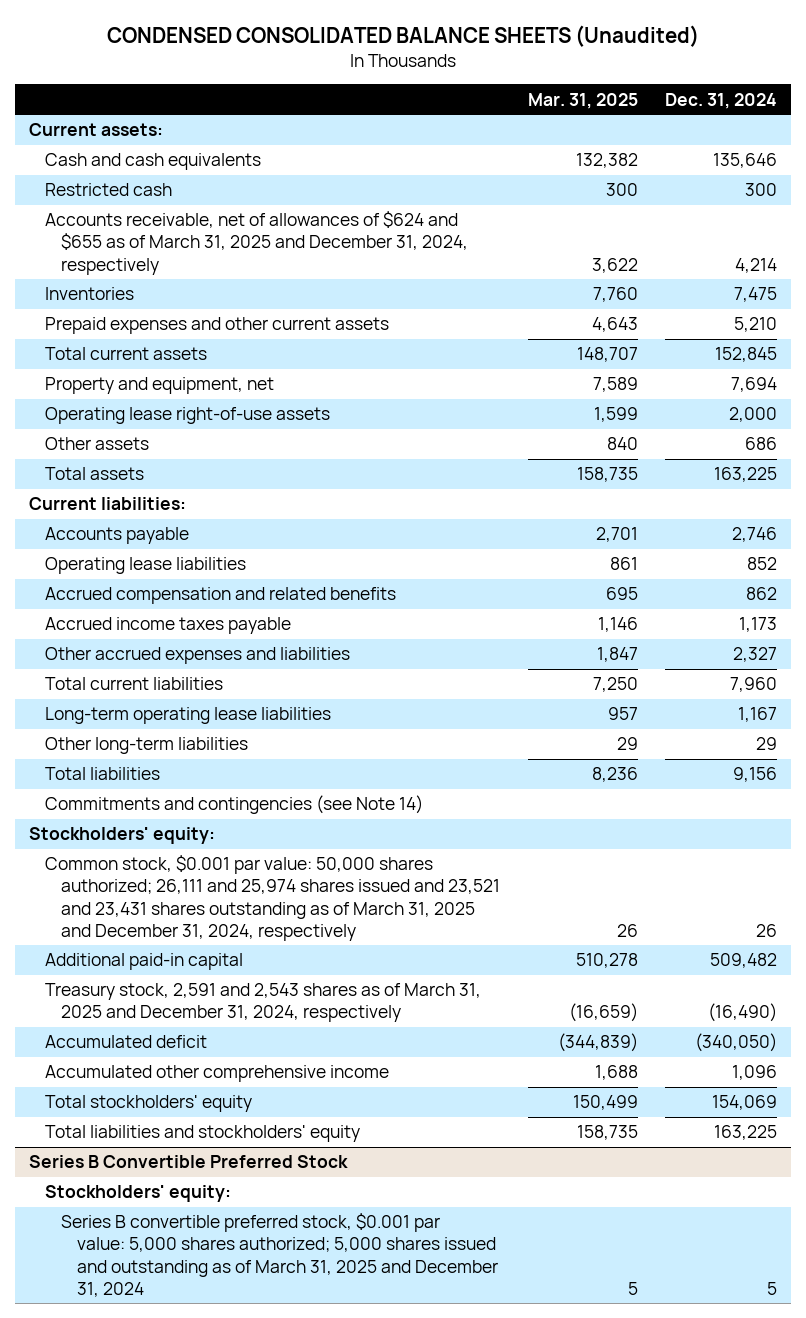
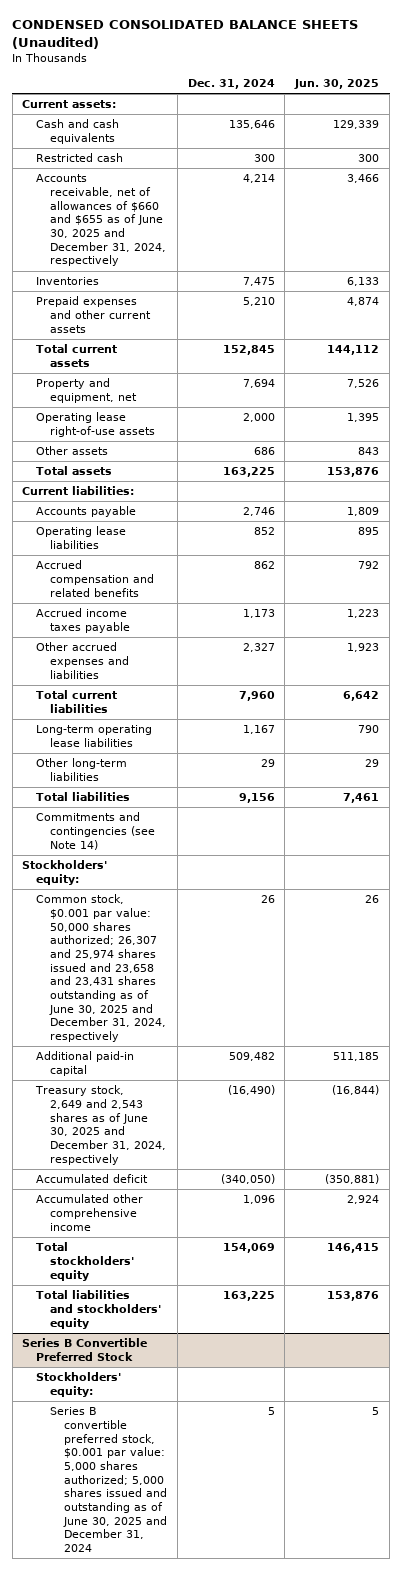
[527,92,638,109] Mar. 31, 2025 -> none
none -> [294,79,380,90] Jun. 30, 2025
[45,211,469,275] Accounts receivable, net of allowances of $624 and $655 as of March 31, 2025 and December 31, 2024, respectively -> [36,174,167,267] Accounts receivable, net of allowances of $660 and $655 as of June 30, 2025 and December 31, 2024, respectively
[45,855,501,941] Common stock, $0.001 par value: 50,000 shares authorized; 26,111 and 25,974 shares issued and 23,521 and 23,431 shares outstanding as of March 31, 2025 and December 31, 2024, respectively -> [36,894,167,1043] Common stock, $0.001 par value: 50,000 shares authorized; 26,307 and 25,974 shares issued and 23,658 and 23,431 shares outstanding as of June 30, 2025 and December 31, 2024, respectively
[45,983,482,1023] Treasury stock, 2,591 and 2,543 shares as of March 31, 2025 and December 31, 2024, respectively -> [35,1085,167,1165] Treasury stock, 2,649 and 2,543 shares as of June 30, 2025 and December 31, 2024, respectively
[61,1213,499,1297] Series B convertible preferred stock, $0.001 par value: 5,000 shares authorized; 5,000 shares issued and outstanding as of March 31, 2025 and December 31, 2024 -> [50,1407,167,1553] Series B convertible preferred stock, $0.001 par value: 5,000 shares authorized; 5,000 shares issued and outstanding as of June 30, 2025 and December 31, 2024

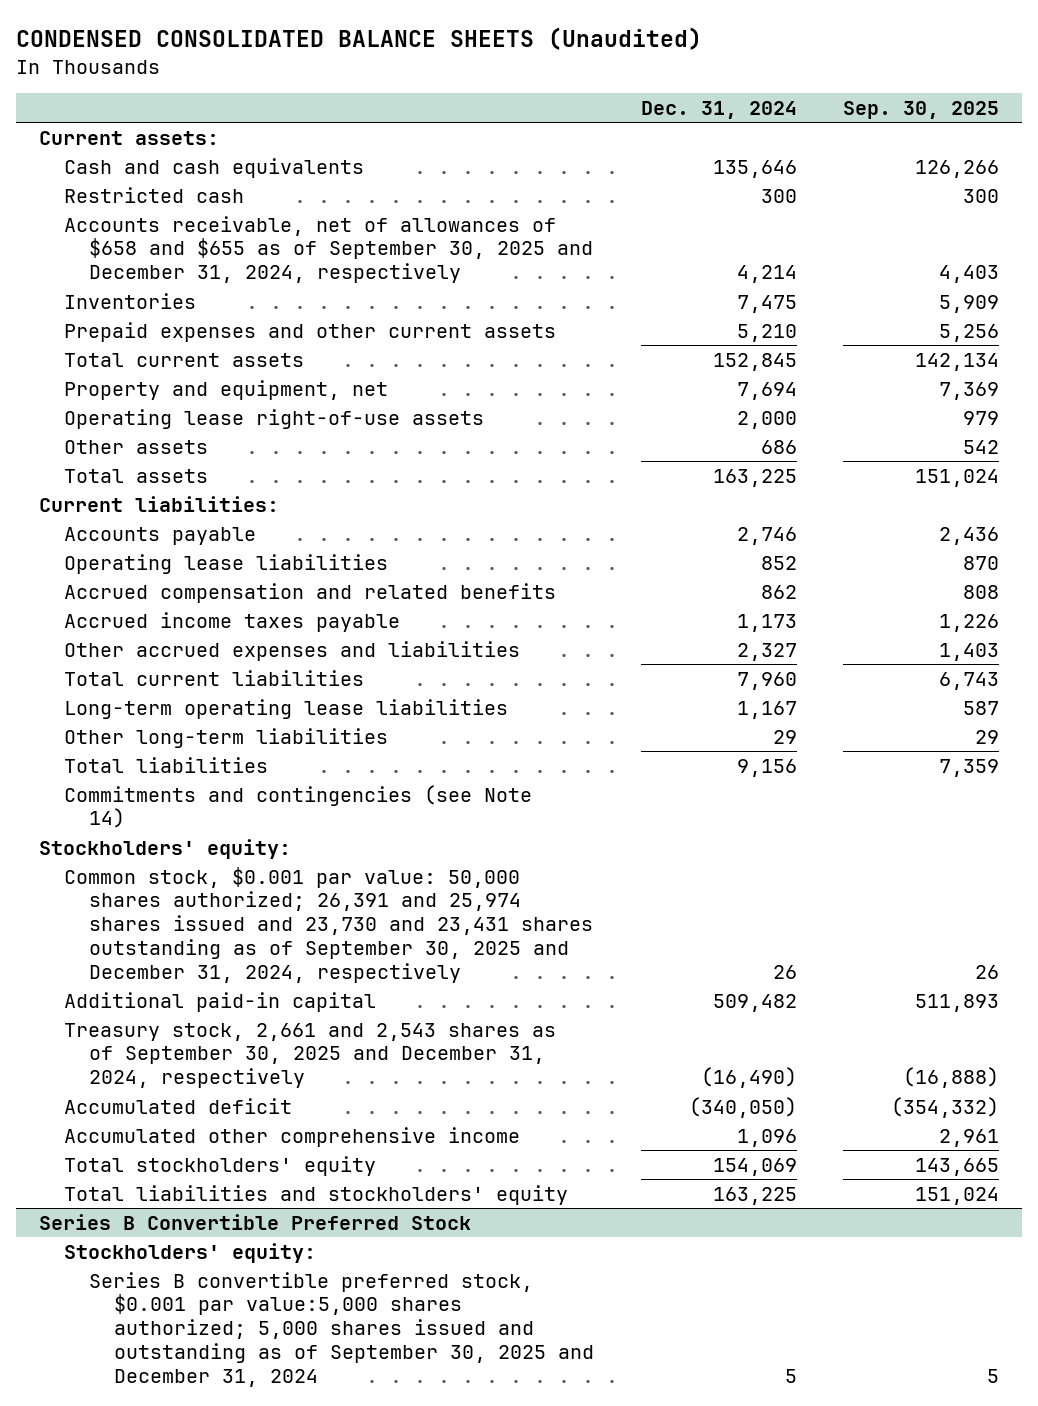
[294,79,380,90] Jun. 30, 2025 -> none
none -> [843,101,1000,120] Sep. 30, 2025
[36,174,167,267] Accounts receivable, net of allowances of $660 and $655 as of June 30, 2025 and December 31, 2024, respectively -> [64,215,594,284] Accounts receivable, net of allowances of $658 and $655 as of September 30, 2025 and December 31, 2024, respectively
[36,894,167,1043] Common stock, $0.001 par value: 50,000 shares authorized; 26,307 and 25,974 shares issued and 23,658 and 23,431 shares outstanding as of June 30, 2025 and December 31, 2024, respectively -> [64,866,594,984] Common stock, $0.001 par value: 50,000 shares authorized; 26,391 and 25,974 shares issued and 23,730 and 23,431 shares outstanding as of September 30, 2025 and December 31, 2024, respectively
[35,1085,167,1165] Treasury stock, 2,649 and 2,543 shares as of June 30, 2025 and December 31, 2024, respectively -> [64,1022,557,1089] Treasury stock, 2,661 and 2,543 shares as of September 30, 2025 and December 31, 2024, respectively
[50,1407,167,1553] Series B convertible preferred stock, $0.001 par value: 5,000 shares authorized; 5,000 shares issued and outstanding as of June 30, 2025 and December 31, 2024 -> [89,1271,595,1388] Series B convertible preferred stock, $0.001 par value:5,000 shares authorized; 5,000 shares issued and outstanding as of September 30, 2025 and December 31, 2024

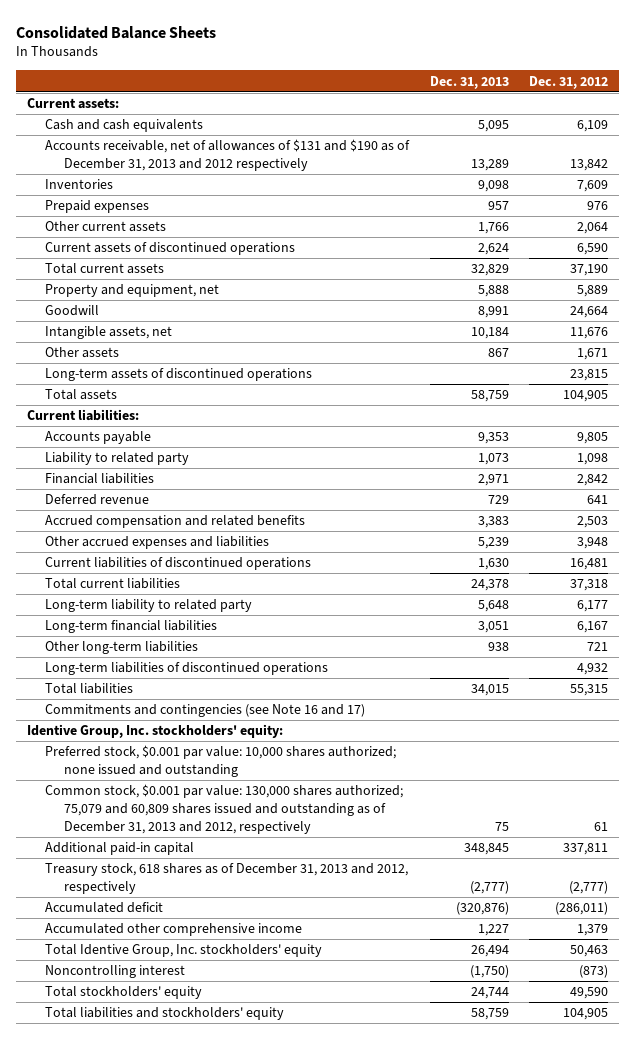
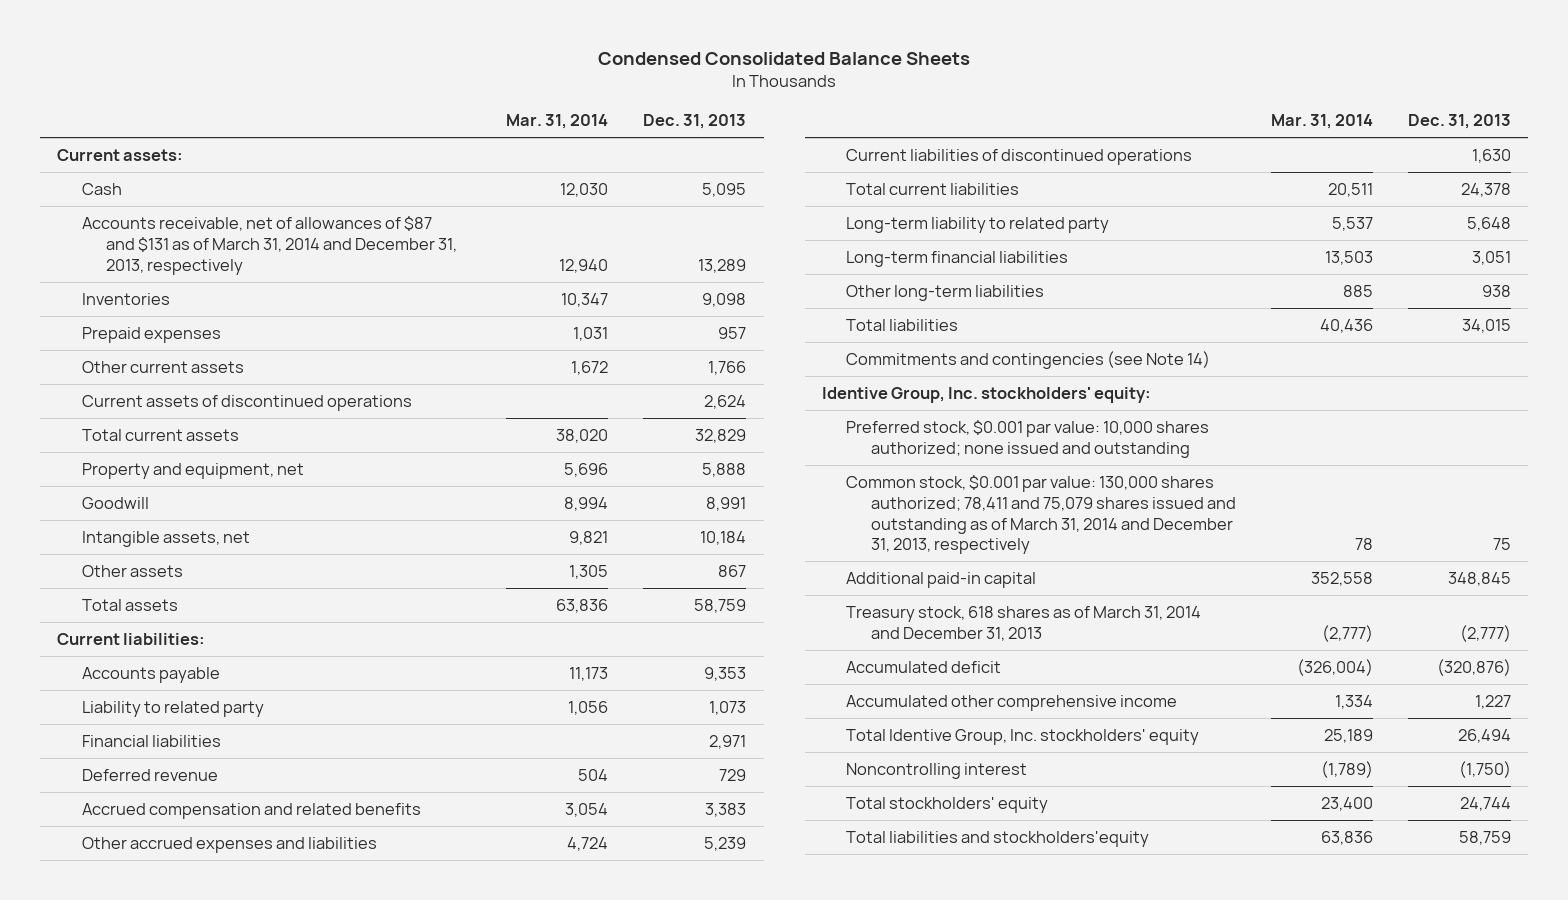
[16,25,217,39] Consolidated Balance Sheets -> [598,52,971,66] Condensed Consolidated Balance Sheets
[529,75,609,89] Dec. 31, 2012 -> none
none -> [506,114,609,130] Mar. 31, 2014
[45,119,204,133] Cash and cash equivalents -> [81,182,122,195] Cash
[45,139,411,171] Accounts receivable, net of allowances of $131 and $190 as of December 31, 2013 and 2012 respectively -> [81,215,458,275] Accounts receivable, net of allowances of $87 and $131 as of March 31, 2014 and December 31, 2013, respectively
[45,368,313,382] Long-term assets of discontinued operations -> none
[45,662,329,676] Long-term liabilities of discontinued operations -> none
[45,704,366,718] Commitments and contingencies (see Note 16 and 17) -> [846,350,1211,369] Commitments and contingencies (see Note 14)
[45,784,404,834] Common stock, $0.001 par value: 130,000 shares authorized; 75,079 and 60,809 shares issued and outstanding as of December 31, 2013 and 2012, respectively -> [846,474,1236,555] Common stock, $0.001 par value: 130,000 shares authorized; 78,411 and 75,079 shares issued and outstanding as of March 31, 2014 and December 31, 2013, respectively
[45,863,409,894] Treasury stock, 618 shares as of December 31, 2013 and 2012, respectively -> [846,605,1202,641] Treasury stock, 618 shares as of March 31, 2014 and December 31, 2013
[45,1007,285,1021] Total liabilities and stockholders' equity -> [846,830,1150,847] Total liabilities and stockholders'equity

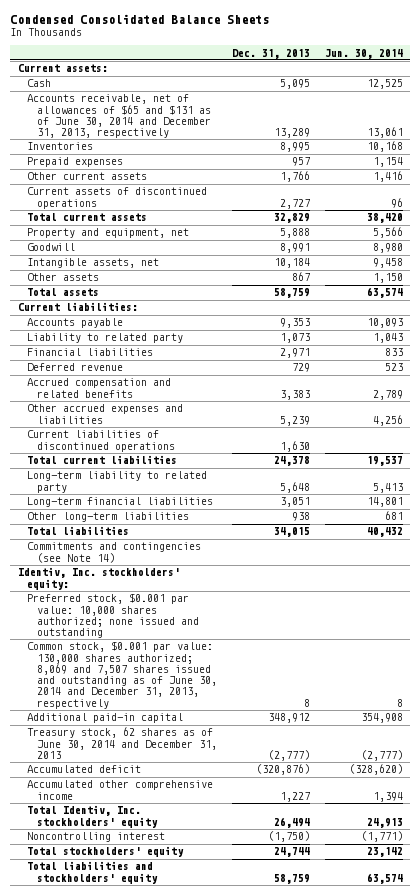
[506,114,609,130] Mar. 31, 2014 -> none
none -> [324,48,403,59] Jun. 30, 2014
[81,215,458,275] Accounts receivable, net of allowances of $87 and $131 as of March 31, 2014 and December 31, 2013, respectively -> [27,94,212,139] Accounts receivable, net of allowances of $65 and $131 as of June 30, 2014 and December 31, 2013, respectively
[702,292,747,307] 9,098 -> [280,142,311,153] 8,995
[704,394,747,409] 2,624 -> [280,198,311,209] 2,727
[822,386,1152,403] Identive Group, Inc. stockholders' equity: -> [17,567,180,590] Identiv, Inc. stockholders' equity:
[846,474,1236,555] Common stock, $0.001 par value: 130,000 shares authorized; 78,411 and 75,079 shares issued and outstanding as of March 31, 2014 and December 31, 2013, respectively -> [27,641,218,709] Common stock, $0.001 par value: 130,000 shares authorized; 8,069 and 7,507 shares issued and outstanding as of June 30, 2014 and December 31, 2013, respectively
[1492,538,1511,551] 75 -> [304,698,311,707] 8
[1447,571,1511,586] 348,845 -> [268,713,311,724] 348,912
[846,605,1202,641] Treasury stock, 618 shares as of March 31, 2014 and December 31, 2013 -> [27,727,218,759] Treasury stock, 62 shares as of June 30, 2014 and December 31, 2013
[846,728,1200,745] Total Identive Group, Inc. stockholders' equity -> [27,805,159,828] Total Identiv, Inc. stockholders' equity
[846,830,1150,847] Total liabilities and stockholders'equity -> [27,861,159,884] Total liabilities and stockholders' equity

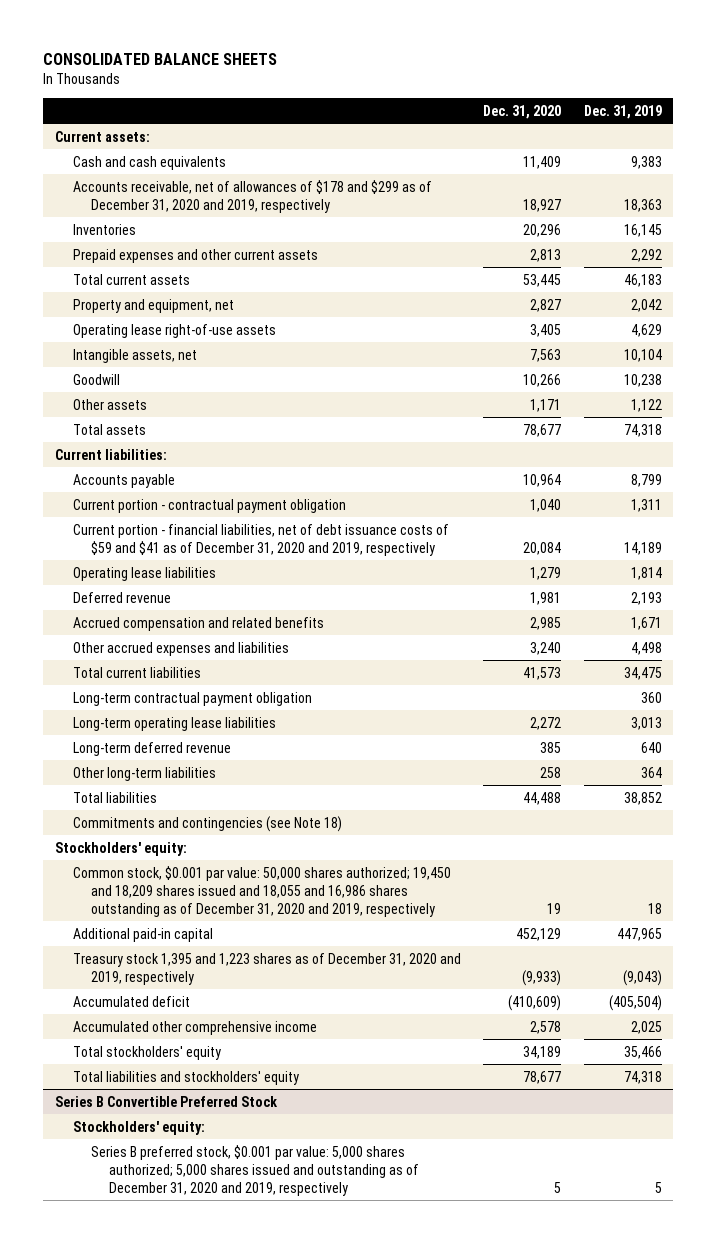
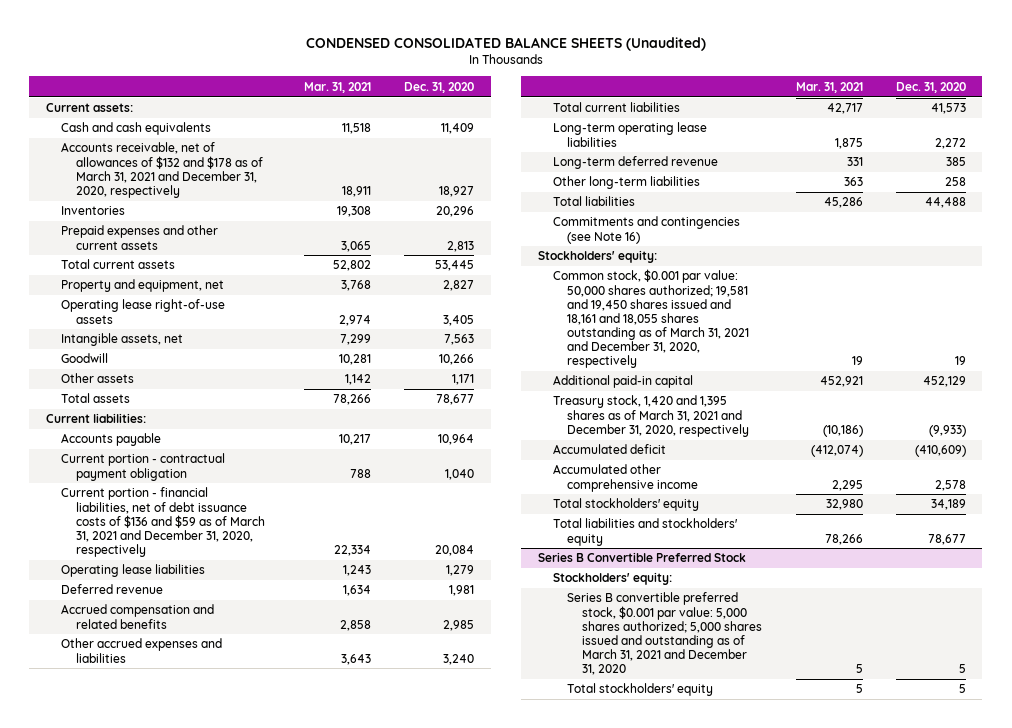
[43,53,278,66] CONSOLIDATED BALANCE SHEETS -> [305,37,706,52] CONDENSED CONSOLIDATED BALANCE SHEETS (Unaudited)
[583,104,662,119] Dec. 31, 2019 -> none
none -> [303,81,371,93] Mar. 31, 2021
[72,179,432,213] Accounts receivable, net of allowances of $178 and $299 as of December 31, 2020 and 2019, respectively -> [60,142,263,198] Accounts receivable, net of allowances of $132 and $178 as of March 31, 2021 and December 31, 2020, respectively
[72,523,449,556] Current portion - financial liabilities, net of debt issuance costs of $59 and $41 as of December 31, 2020 and 2019, respectively -> [60,487,265,557] Current portion - financial liabilities, net of debt issuance costs of $136 and $59 as of March 31, 2021 and December 31, 2020, respectively
[72,691,312,706] Long-term contractual payment obligation -> none
[72,815,342,832] Commitments and contingencies (see Note 18) -> [552,216,740,244] Commitments and contingencies (see Note 16)
[72,865,451,917] Common stock, $0.001 par value: 50,000 shares authorized; 19,450 and 18,209 shares issued and 18,055 and 16,986 shares outstanding as of December 31, 2020 and 2019, respectively -> [552,269,750,369] Common stock, $0.001 par value: 50,000 shares authorized; 19,581 and 19,450 shares issued and 18,161 and 18,055 shares outstanding as of March 31, 2021 and December 31, 2020, respectively
[72,952,461,985] Treasury stock 1,395 and 1,223 shares as of December 31, 2020 and 2019, respectively -> [552,395,750,437] Treasury stock, 1,420 and 1,395 shares as of March 31, 2021 and December 31, 2020, respectively
[91,1144,420,1196] Series B preferred stock, $0.001 par value: 5,000 shares authorized; 5,000 shares issued and outstanding as of December 31, 2020 and 2019, respectively -> [567,592,763,676] Series B convertible preferred stock, $0.001 par value: 5,000 shares authorized; 5,000 shares issued and outstanding as of March 31, 2021 and December 31, 2020
none -> [567,683,714,697] Total stockholders' equity

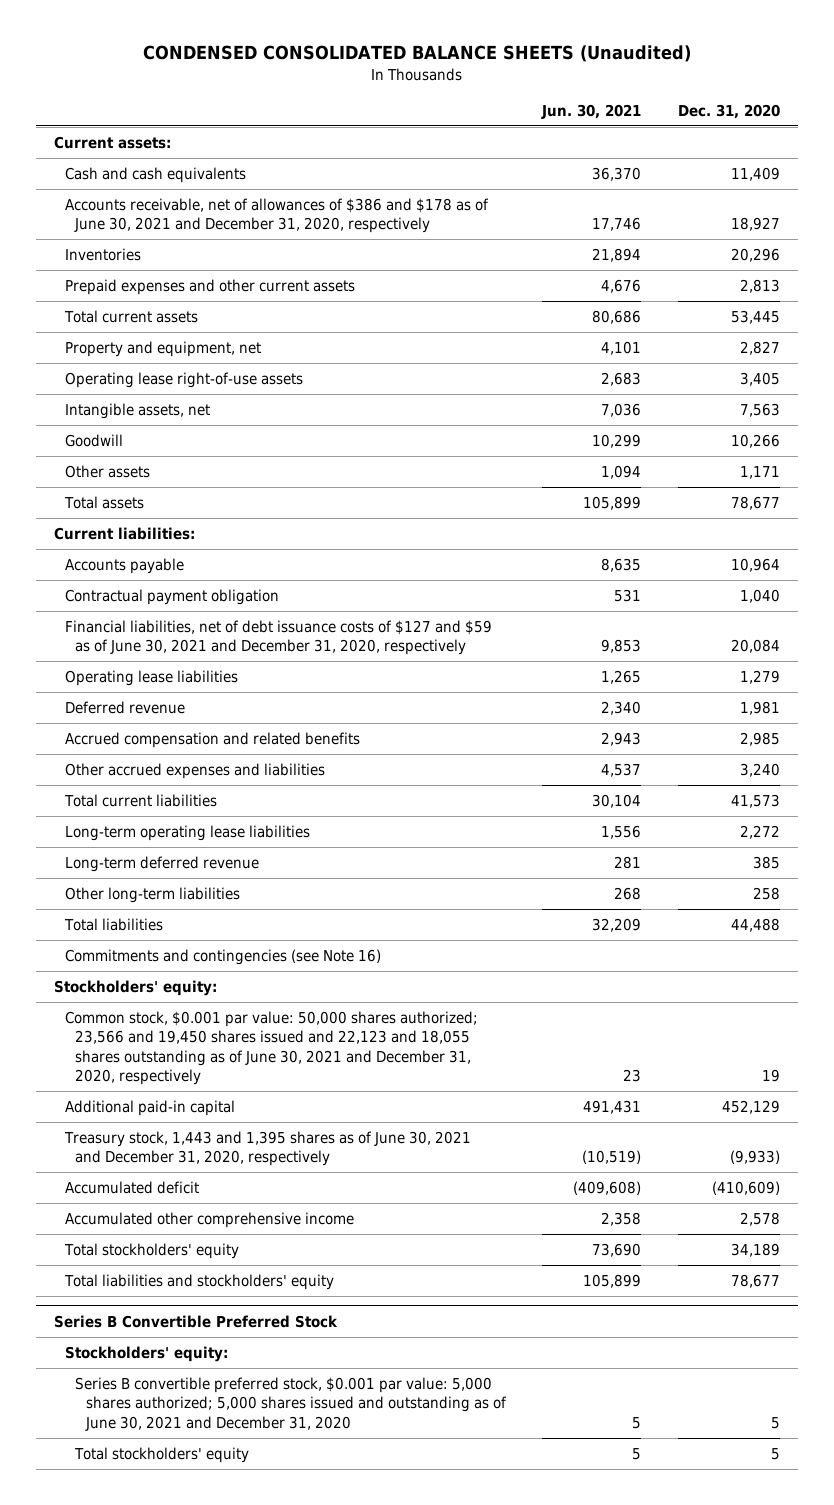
[303,81,371,93] Mar. 31, 2021 -> none
none -> [541,104,642,120] Jun. 30, 2021
[60,142,263,198] Accounts receivable, net of allowances of $132 and $178 as of March 31, 2021 and December 31, 2020, respectively -> [64,197,489,234] Accounts receivable, net of allowances of $386 and $178 as of June 30, 2021 and December 31, 2020, respectively
[60,453,225,481] Current portion - contractual payment obligation -> [64,588,279,605] Contractual payment obligation
[60,487,265,557] Current portion - financial liabilities, net of debt issuance costs of $136 and $59 as of March 31, 2021 and December 31, 2020, respectively -> [64,619,492,656] Financial liabilities, net of debt issuance costs of $127 and $59 as of June 30, 2021 and December 31, 2020, respectively
[552,269,750,369] Common stock, $0.001 par value: 50,000 shares authorized; 19,581 and 19,450 shares issued and 18,161 and 18,055 shares outstanding as of March 31, 2021 and December 31, 2020, respectively -> [64,1010,478,1086] Common stock, $0.001 par value: 50,000 shares authorized; 23,566 and 19,450 shares issued and 22,123 and 18,055 shares outstanding as of June 30, 2021 and December 31, 2020, respectively
[552,395,750,437] Treasury stock, 1,420 and 1,395 shares as of March 31, 2021 and December 31, 2020, respectively -> [63,1130,471,1167] Treasury stock, 1,443 and 1,395 shares as of June 30, 2021 and December 31, 2020, respectively
[567,592,763,676] Series B convertible preferred stock, $0.001 par value: 5,000 shares authorized; 5,000 shares issued and outstanding as of March 31, 2021 and December 31, 2020 -> [75,1376,508,1431] Series B convertible preferred stock, $0.001 par value: 5,000 shares authorized; 5,000 shares issued and outstanding as of June 30, 2021 and December 31, 2020

